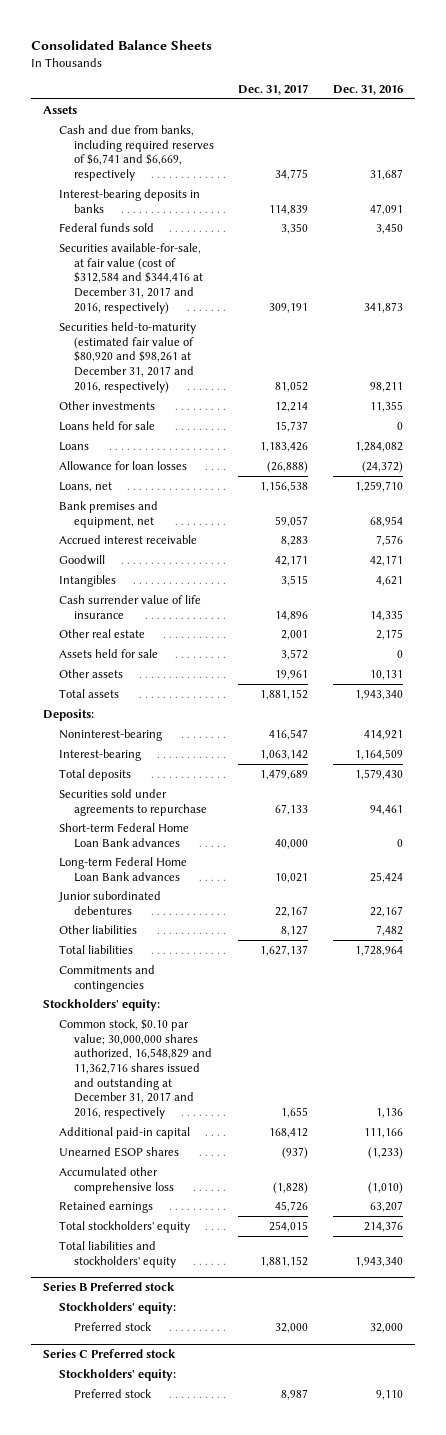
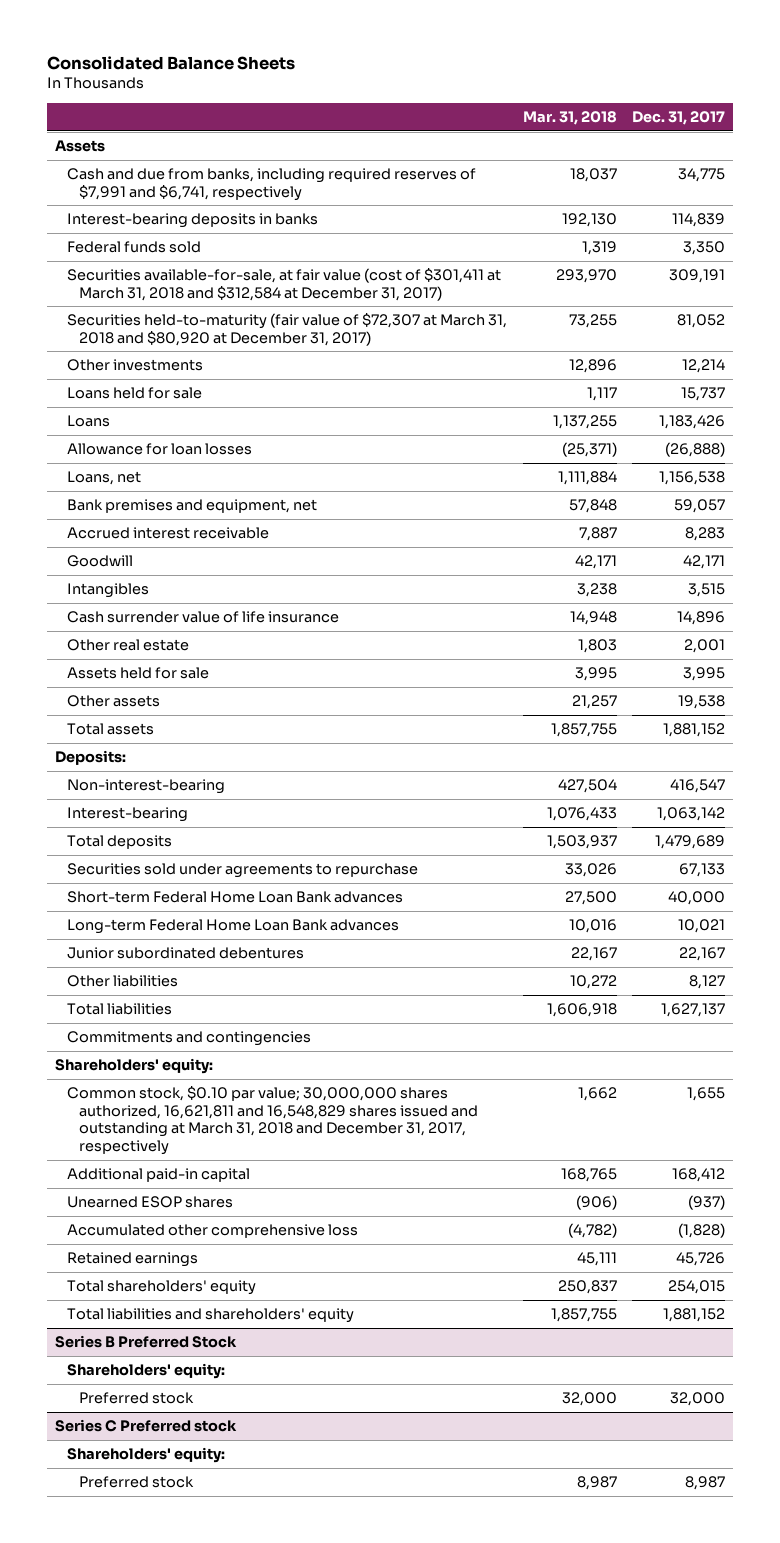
[332,85,403,96] Dec. 31, 2016 -> none
none -> [522,111,617,126] Mar. 31, 2018
[58,124,215,181] Cash and due from banks, including required reserves of $6,741 and $6,669, respectively -> [66,168,476,201] Cash and due from banks, including required reserves of $7,991 and $6,741, respectively
[58,242,204,314] Securities available-for-sale, at fair value (cost of $312,584 and $344,416 at December 31, 2017 and 2016, respectively) -> [66,268,501,301] Securities available-for-sale, at fair value (cost of $301,411 at March 31, 2018 and $312,584 at December 31, 2017)
[58,321,196,393] Securities held-to-maturity (estimated fair value of $80,920 and $98,261 at December 31, 2017 and 2016, respectively) -> [66,313,507,346] Securities held-to-maturity (fair value of $72,307 at March 31, 2018 and $80,920 at December 31, 2017)
[281,648,309,660] 3,572 -> [683,667,726,682] 3,995
[275,669,309,680] 19,961 -> [678,695,726,710] 19,538
[58,728,162,741] Noninterest-bearing -> [66,779,225,795] Non-interest-bearing
[43,998,161,1011] Stockholders' equity: -> [54,1058,213,1075] Shareholders' equity:
[58,1018,213,1120] Common stock, $0.10 par value; 30,000,000 shares authorized, 16,548,829 and 11,362,716 shares issued and outstanding at December 31, 2017 and 2016, respectively -> [66,1086,478,1156] Common stock, $0.10 par value; 30,000,000 shares authorized, 16,621,811 and 16,548,829 shares issued and outstanding at March 31, 2018 and December 31, 2017, respectively
[58,1220,190,1233] Total stockholders' equity -> [66,1280,256,1296] Total shareholders' equity
[58,1240,177,1268] Total liabilities and stockholders' equity -> [66,1308,354,1324] Total liabilities and shareholders' equity
[43,1282,176,1292] Series B Preferred stock -> [54,1335,237,1349] Series B Preferred Stock
[58,1301,176,1314] Stockholders' equity: -> [66,1363,225,1380] Shareholders' equity:
[58,1368,176,1381] Stockholders' equity: -> [66,1447,225,1464] Shareholders' equity:

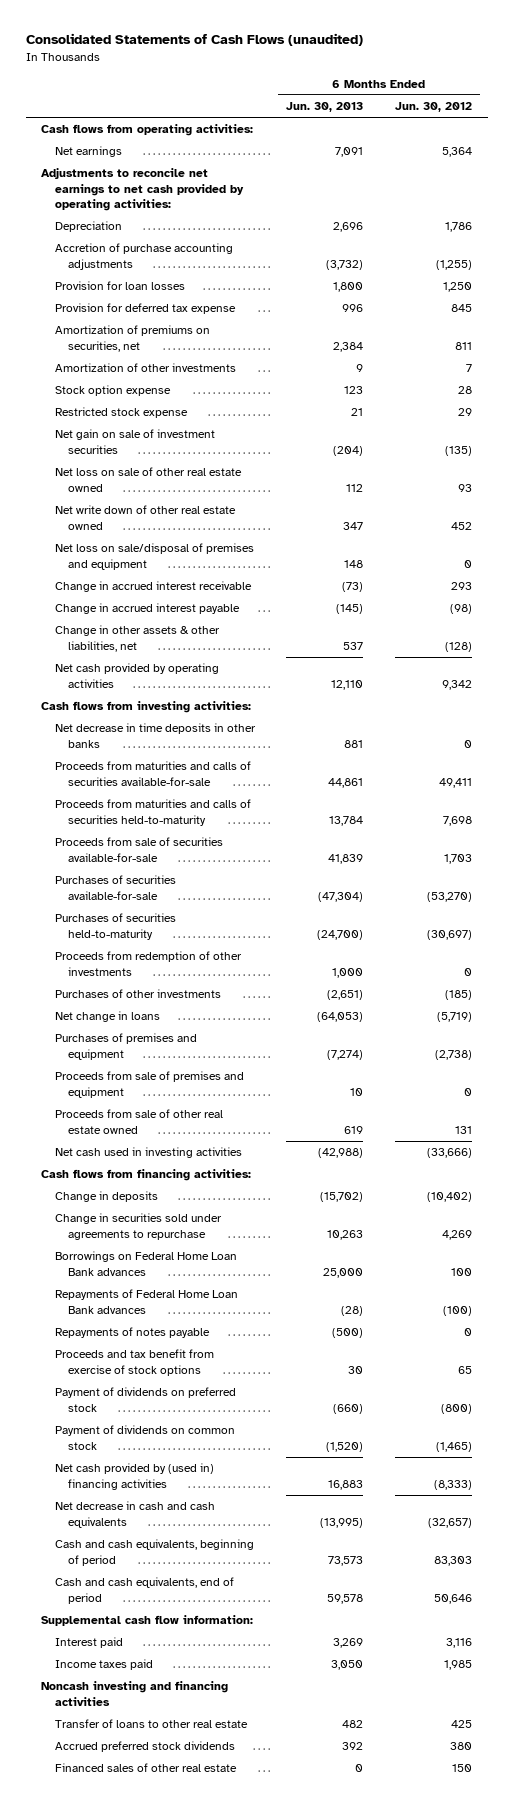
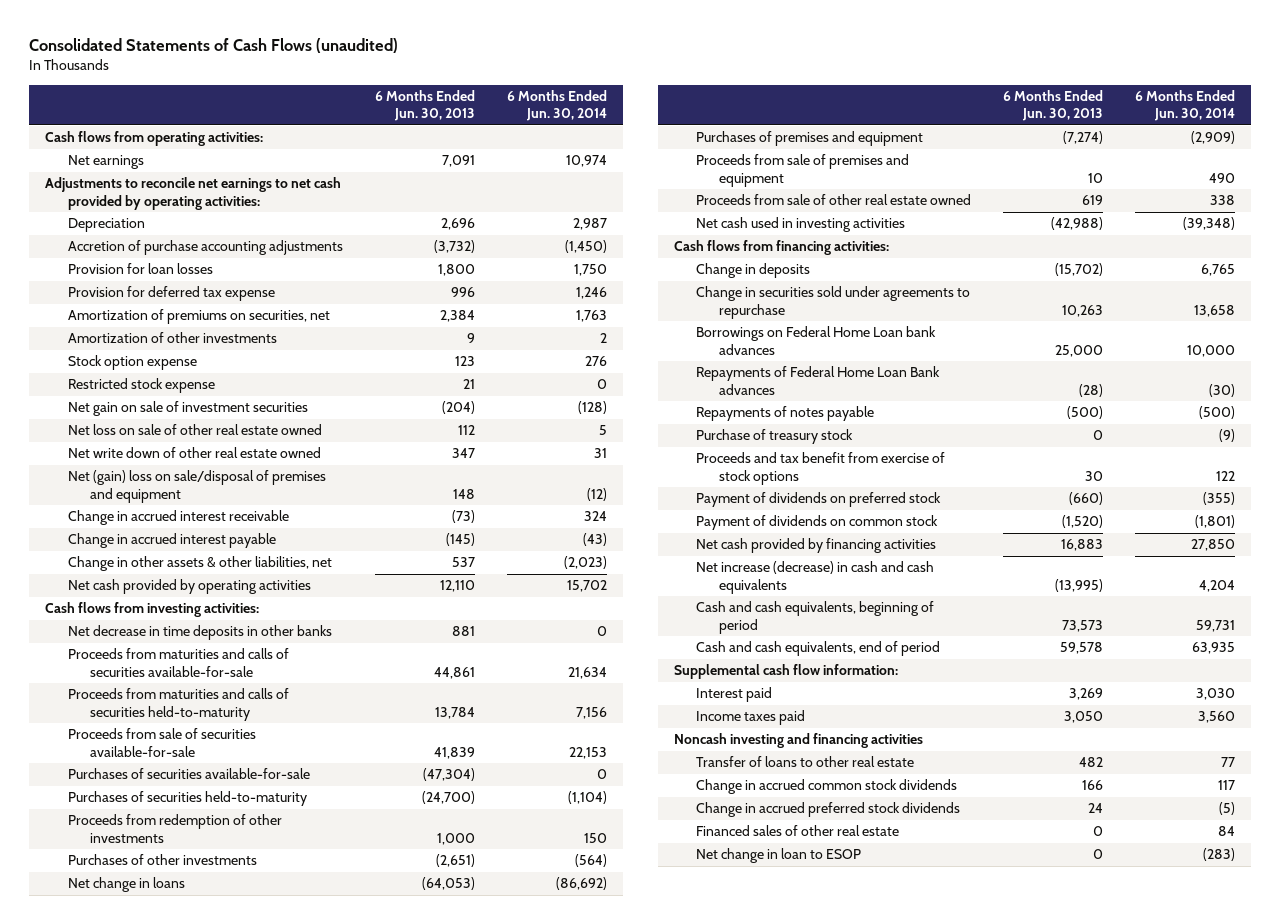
[394,102,472,113] Jun. 30, 2012 -> none
none -> [506,89,607,122] 6 Months Ended Jun. 30, 2014
[54,543,254,570] Net loss on sale/disposal of premises and equipment -> [67,470,326,503] Net (gain) loss on sale/disposal of premises and equipment
[54,1251,237,1276] Borrowings on Federal Home Loan Bank advances -> [696,326,937,355] Borrowings on Federal Home Loan bank advances
none -> [696,429,854,445] Purchase of treasury stock
[54,1463,214,1490] Net cash provided by (used in) financing activities -> [696,538,937,554] Net cash provided by financing activities
[54,1501,215,1528] Net decrease in cash and cash equivalents -> [696,561,935,594] Net increase (decrease) in cash and cash equivalents
none -> [696,779,958,795] Change in accrued common stock dividends
[54,1741,235,1753] Accrued preferred stock dividends -> [696,802,961,818] Change in accrued preferred stock dividends
[342,1742,364,1751] 392 -> [1088,803,1104,814] 24
none -> [696,848,862,864] Net change in loan to ESOP

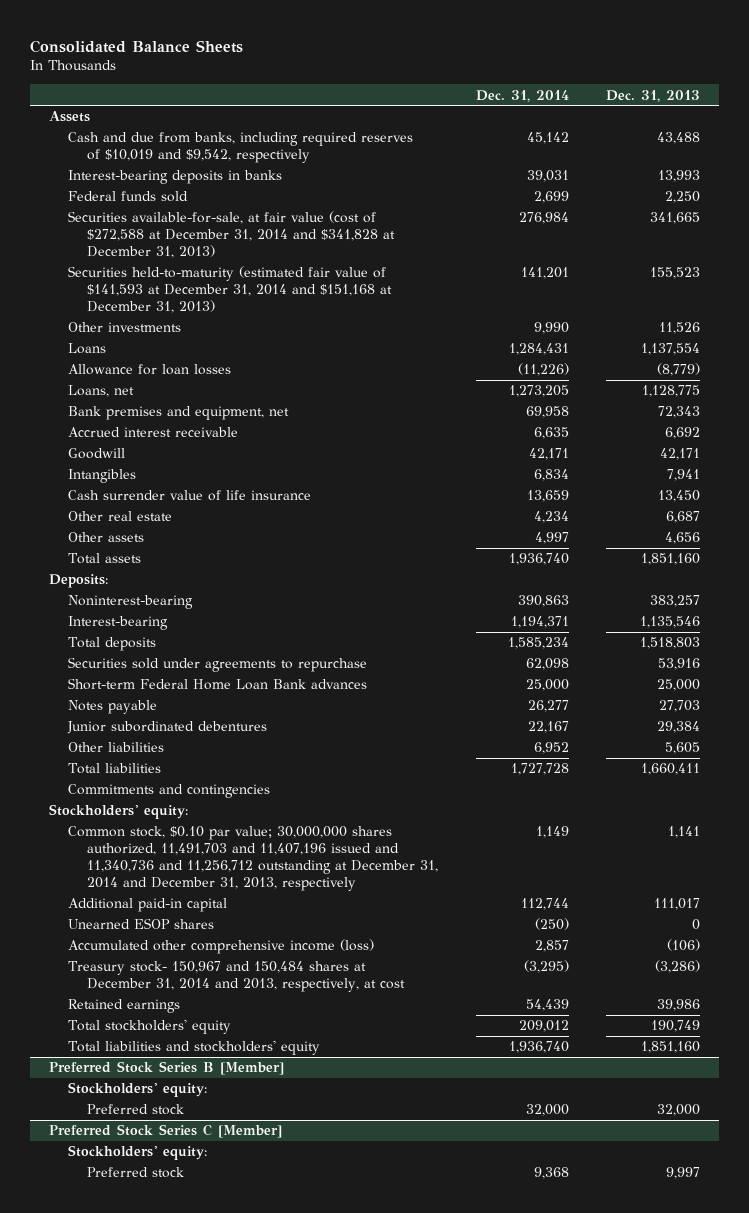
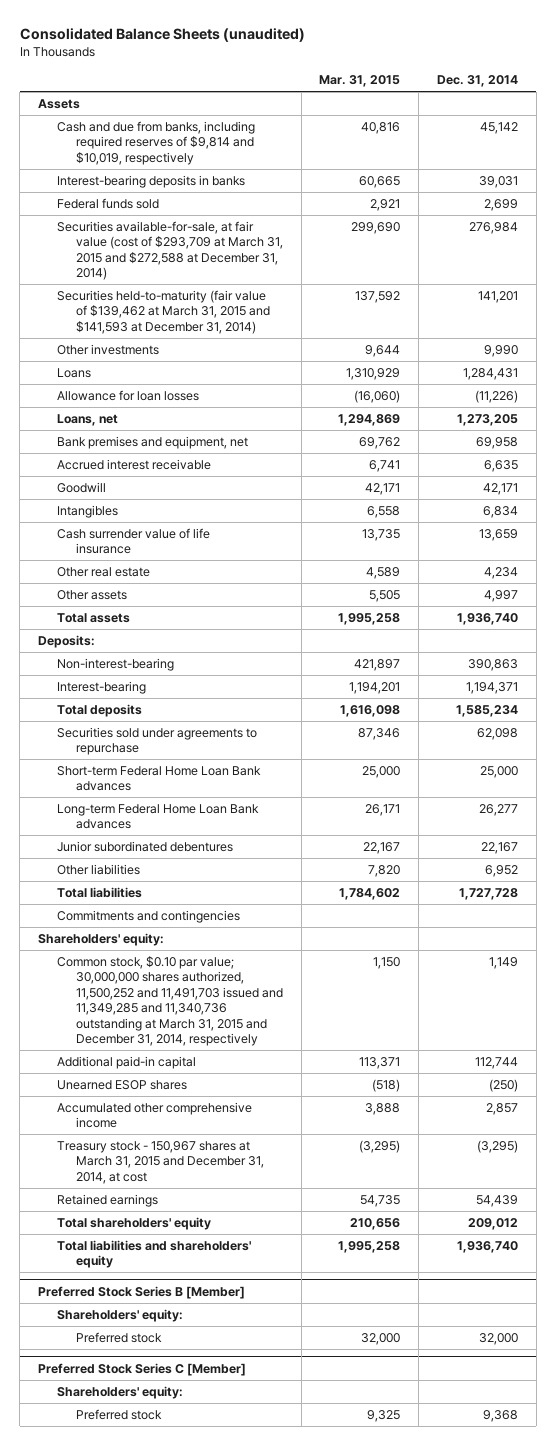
[29,39,243,53] Consolidated Balance Sheets -> [19,27,305,42] Consolidated Balance Sheets (unaudited)
[606,89,701,102] Dec. 31, 2013 -> none
none -> [319,75,401,88] Mar. 31, 2015
[67,132,413,164] Cash and due from banks, including required reserves of $10,019 and $9,542, respectively -> [56,120,255,165] Cash and due from banks, including required reserves of $9,814 and $10,019, respectively
[67,211,396,259] Securities available-for-sale, at fair value (cost of $272,588 at December 31, 2014 and $341,828 at December 31, 2013) -> [56,220,283,281] Securities available-for-sale, at fair value (cost of $293,709 at March 31, 2015 and $272,588 at December 31, 2014)
[67,266,393,314] Securities held-to-maturity (estimated fair value of $141,593 at December 31, 2014 and $151,168 at December 31, 2013) -> [56,289,270,334] Securities held-to-maturity (fair value of $139,462 at March 31, 2015 and $141,593 at December 31, 2014)
[67,595,193,610] Noninterest-bearing -> [56,657,174,671] Non-interest-bearing
[67,700,157,715] Notes payable -> [56,803,259,830] Long-term Federal Home Loan Bank advances
[48,804,188,820] Stockholders' equity: -> [37,932,164,946] Shareholders' equity:
[67,826,439,892] Common stock, $0.10 par value; 30,000,000 shares authorized, 11,491,703 and 11,407,196 issued and 11,340,736 and 11,256,712 outstanding at December 31, 2014 and December 31, 2013, respectively -> [56,955,283,1047] Common stock, $0.10 par value; 30,000,000 shares authorized, 11,500,252 and 11,491,703 issued and 11,349,285 and 11,340,736 outstanding at March 31, 2015 and December 31, 2014, respectively
[67,939,374,955] Accumulated other comprehensive income (loss) -> [56,1101,252,1129] Accumulated other comprehensive income
[67,961,406,993] Treasury stock- 150,967 and 150,484 shares at December 31, 2014 and 2013, respectively, at cost -> [56,1140,264,1184] Treasury stock - 150,967 shares at March 31, 2015 and December 31, 2014, at cost
[67,1019,231,1035] Total stockholders' equity -> [56,1216,211,1230] Total shareholders' equity
[67,1040,320,1056] Total liabilities and stockholders' equity -> [56,1239,251,1269] Total liabilities and shareholders' equity
[67,1082,207,1098] Stockholders' equity: -> [56,1308,183,1322] Shareholders' equity:
[67,1145,207,1161] Stockholders' equity: -> [56,1385,183,1399] Shareholders' equity:

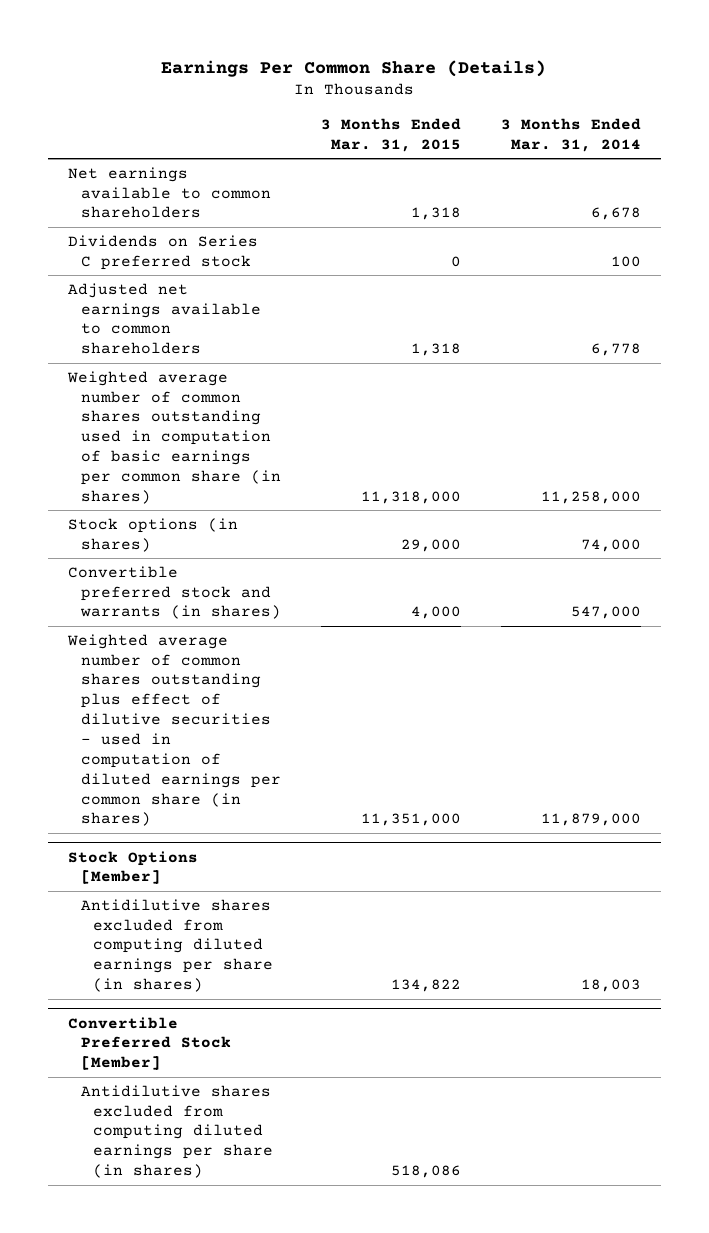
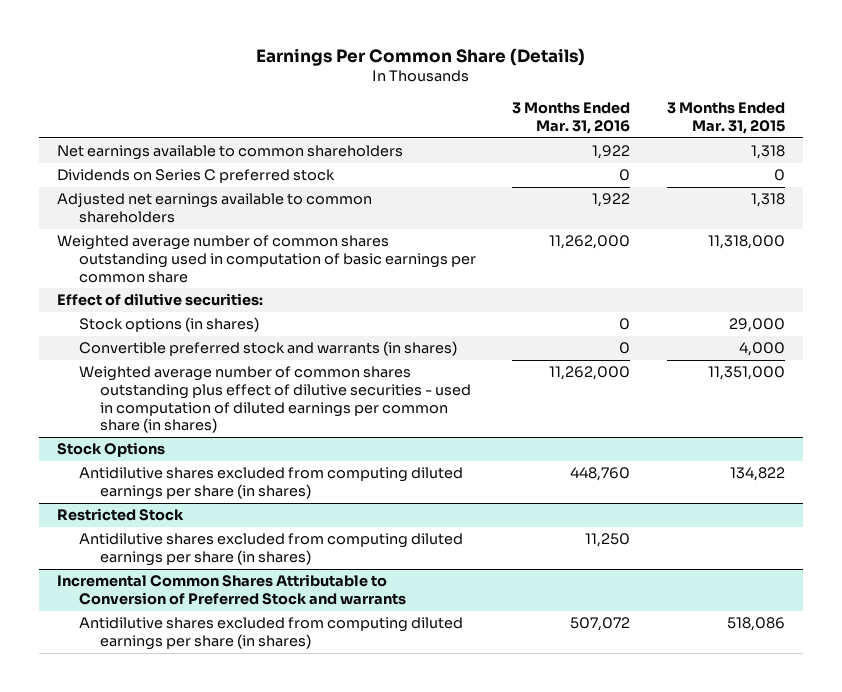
[500,117,641,152] 3 Months Ended Mar. 31, 2014 -> none
none -> [512,102,631,135] 3 Months Ended Mar. 31, 2016
[67,370,281,504] Weighted average number of common shares outstanding used in computation of basic earnings per common share (in shares) -> [57,235,476,283] Weighted average number of common shares outstanding used in computation of basic earnings per common share
none -> [57,293,264,307] Effect of dilutive securities:
[68,850,199,885] Stock Options [Member] -> [57,442,166,458] Stock Options
[68,1016,231,1071] Convertible Preferred Stock [Member] -> none
none -> [57,508,185,522] Restricted Stock
none -> [78,533,463,567] Antidilutive shares excluded from computing diluted earnings per share (in shares)
none -> [57,574,406,606] Incremental Common Shares Attributable to Conversion of Preferred Stock and warrants

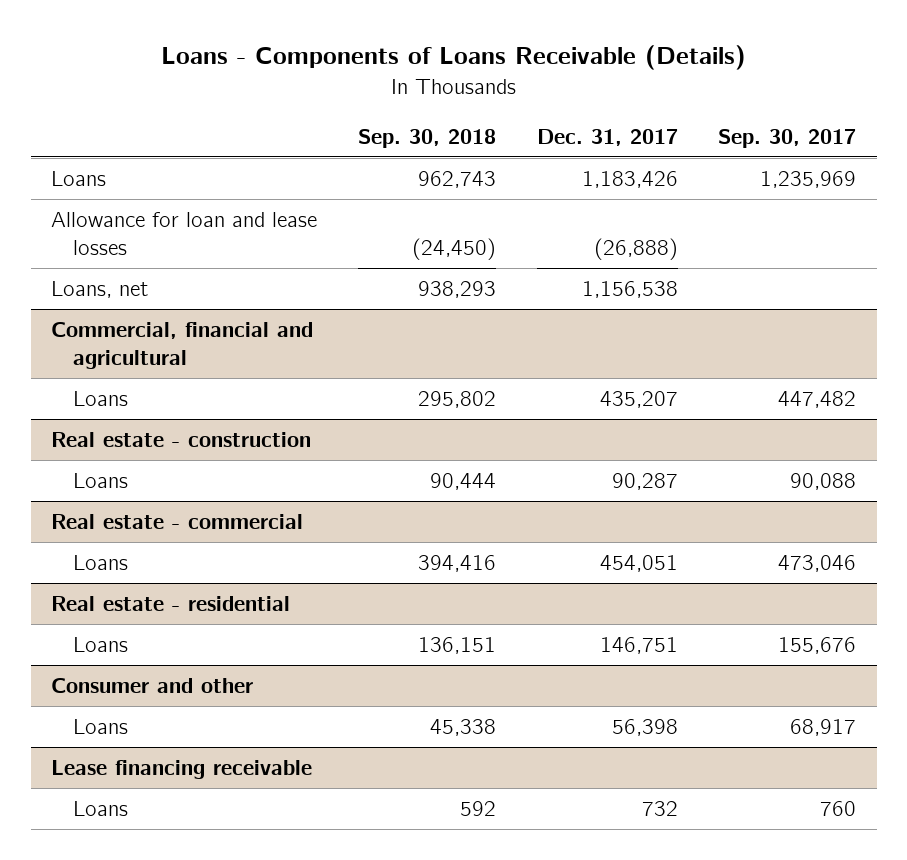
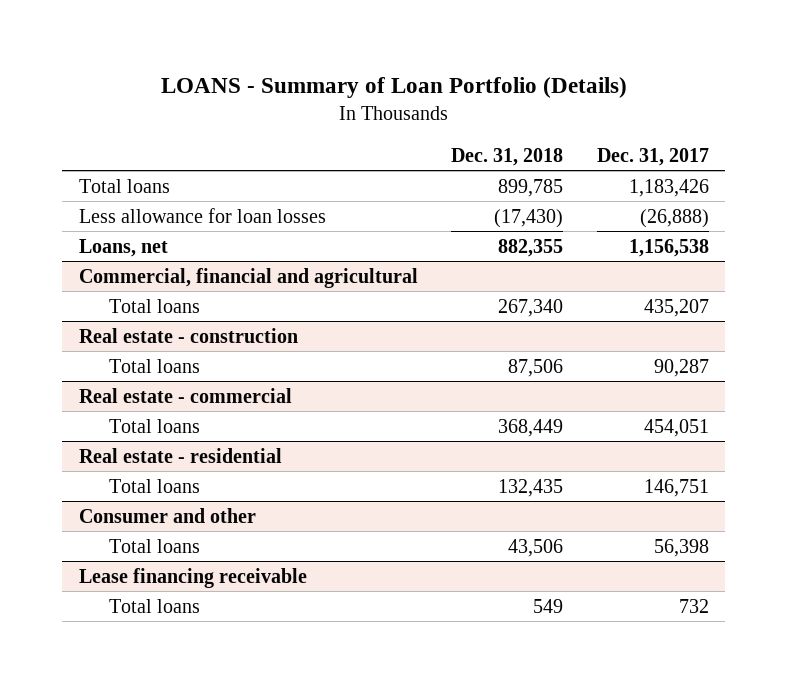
[160,45,746,71] Loans - Components of Loans Receivable (Details) -> [160,77,627,99] LOANS - Summary of Loan Portfolio (Details)
[357,128,496,148] Sep. 30, 2018 -> none
[718,128,857,148] Sep. 30, 2017 -> none
none -> [451,147,564,166] Dec. 31, 2018
[51,171,107,187] Loans -> [78,178,170,193] Total loans
[51,212,318,256] Allowance for loan and lease losses -> [78,207,326,223] Less allowance for loan losses
[73,391,129,407] Loans -> [109,298,201,313] Total loans
[73,473,129,489] Loans -> [109,358,201,373] Total loans
[73,555,129,571] Loans -> [109,418,201,433] Total loans
[73,637,129,653] Loans -> [109,478,201,493] Total loans
[73,719,129,735] Loans -> [109,538,201,553] Total loans
[73,801,129,817] Loans -> [109,598,201,613] Total loans

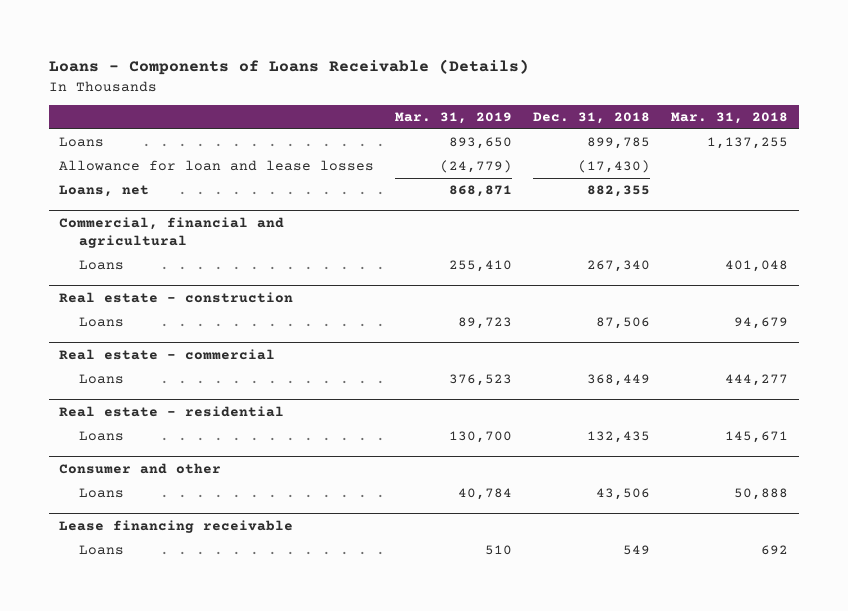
[160,77,627,99] LOANS - Summary of Loan Portfolio (Details) -> [48,59,529,76] Loans - Components of Loans Receivable (Details)
[596,147,709,166] Dec. 31, 2017 -> none
none -> [395,112,513,125] Mar. 31, 2019
none -> [671,112,789,125] Mar. 31, 2018
[78,178,170,193] Total loans -> [59,137,105,148] Loans
[78,207,326,223] Less allowance for loan losses -> [59,160,375,172] Allowance for loan and lease losses
[109,298,201,313] Total loans -> [78,260,124,271] Loans
[109,358,201,373] Total loans -> [78,317,124,328] Loans
[109,418,201,433] Total loans -> [78,374,124,385] Loans
[109,478,201,493] Total loans -> [78,431,124,442] Loans
[109,538,201,553] Total loans -> [78,488,124,499] Loans
[109,598,201,613] Total loans -> [78,545,124,556] Loans

